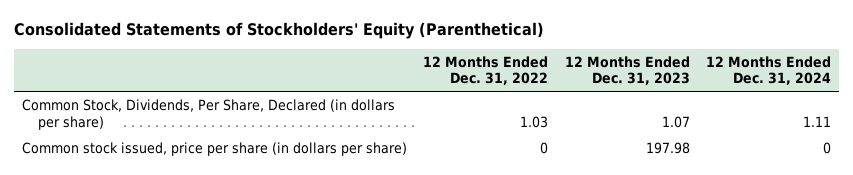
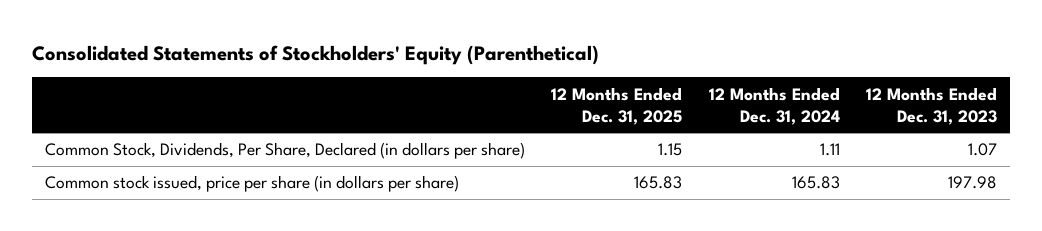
[423,55,549,86] 12 Months Ended Dec. 31, 2022 -> none
none -> [551,86,683,125] 12 Months Ended Dec. 31, 2025
[823,141,832,154] 0 -> [791,176,840,190] 165.83

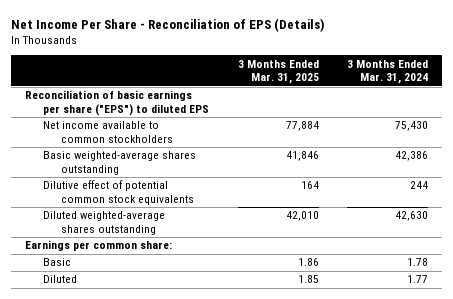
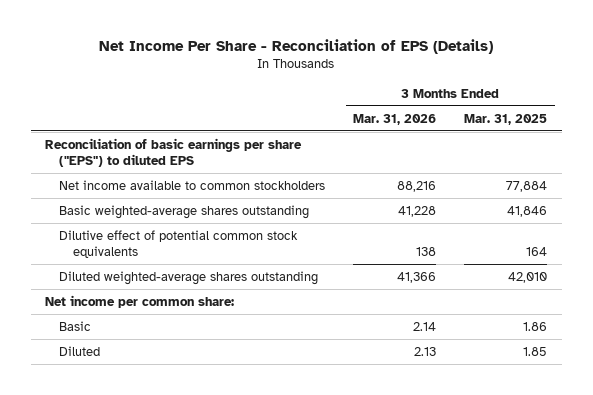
[347,59,429,85] 3 Months Ended Mar. 31, 2024 -> none
none -> [353,113,437,125] Mar. 31, 2026
[25,240,173,252] Earnings per common share: -> [45,294,235,308] Net income per common share:

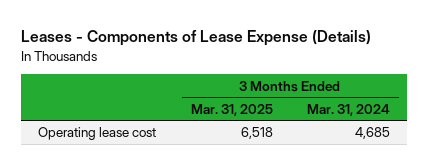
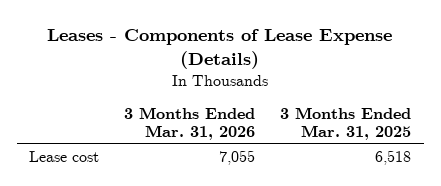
[307,103,391,116] Mar. 31, 2024 -> none
none -> [124,106,256,141] 3 Months Ended Mar. 31, 2026
[38,127,157,141] Operating lease cost -> [29,151,100,163] Lease cost

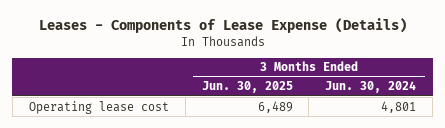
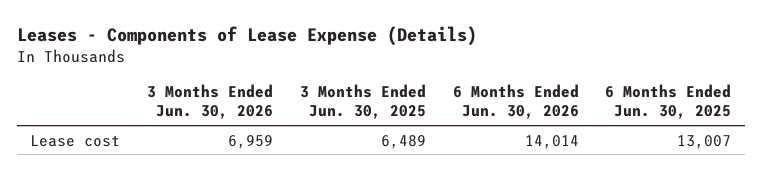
[325,81,417,94] Jun. 30, 2024 -> none
none -> [147,84,274,120] 3 Months Ended Jun. 30, 2026
none -> [452,84,579,120] 6 Months Ended Jun. 30, 2026
none -> [605,84,732,120] 6 Months Ended Jun. 30, 2025
[28,100,169,114] Operating lease cost -> [30,134,121,147] Lease cost

